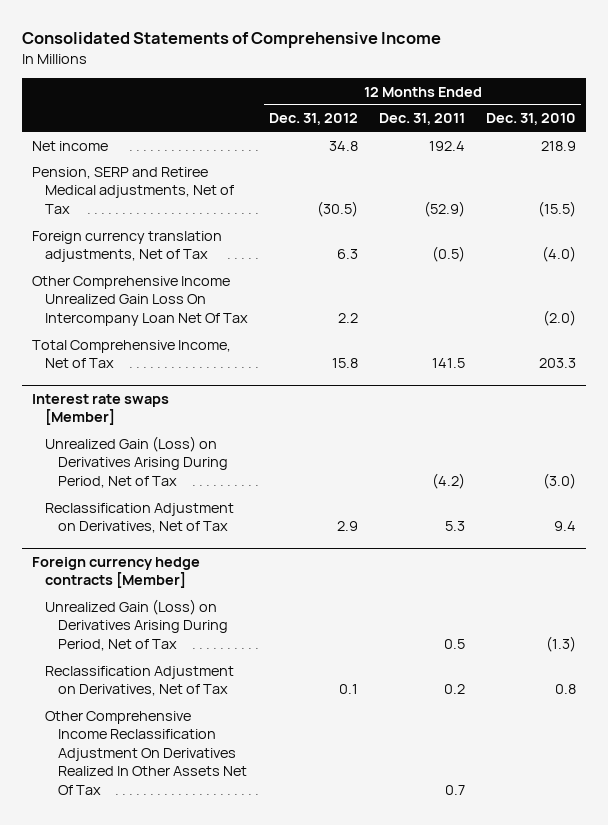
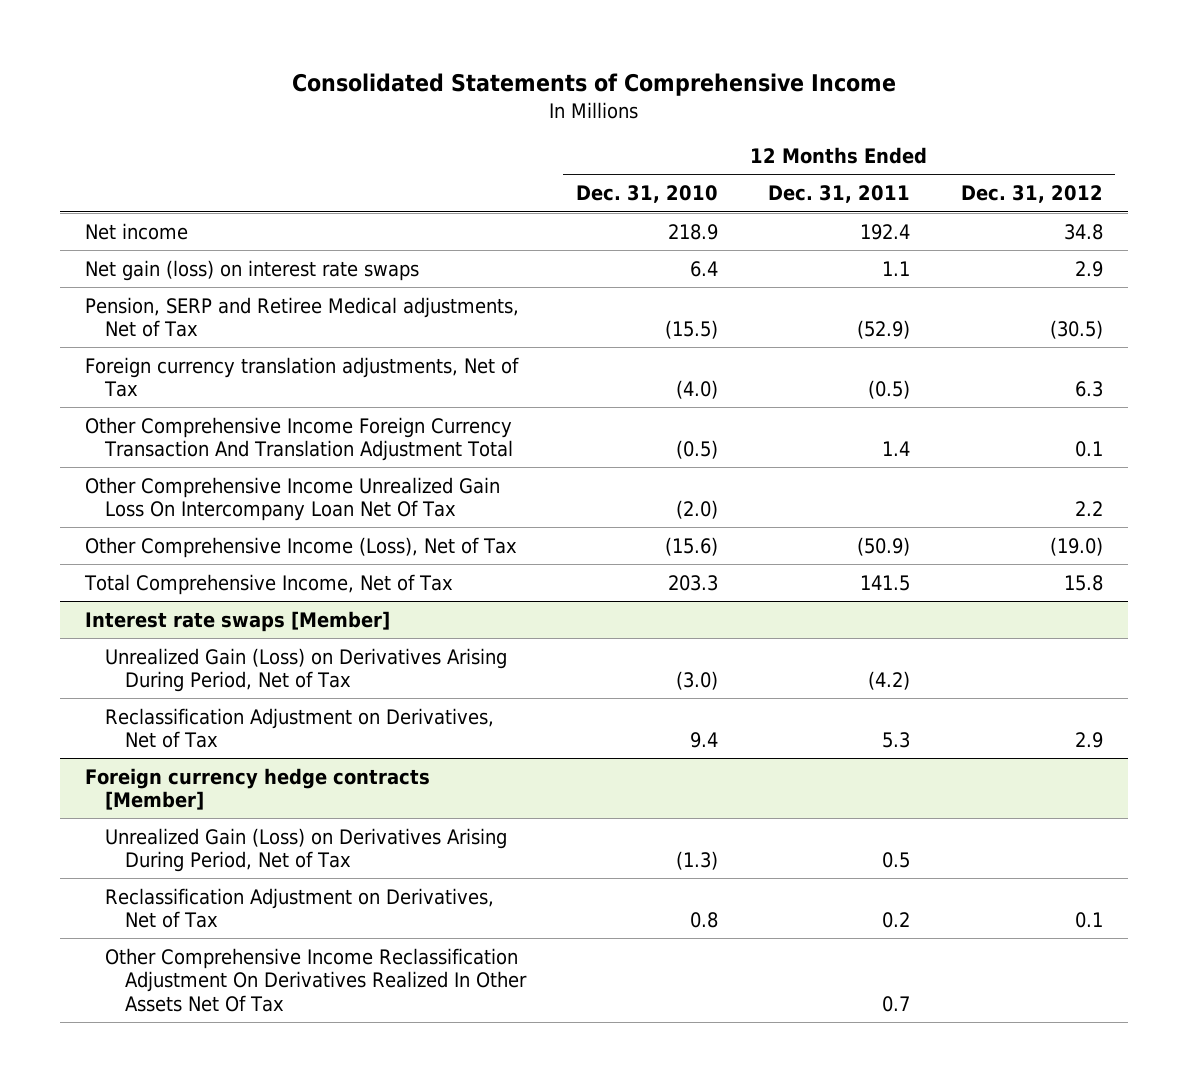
none -> [85,259,420,281] Net gain (loss) on interest rate swaps
none -> [85,416,513,462] Other Comprehensive Income Foreign Currency Transaction And Translation Adjustment Total
none -> [85,536,518,558] Other Comprehensive Income (Loss), Net of Tax

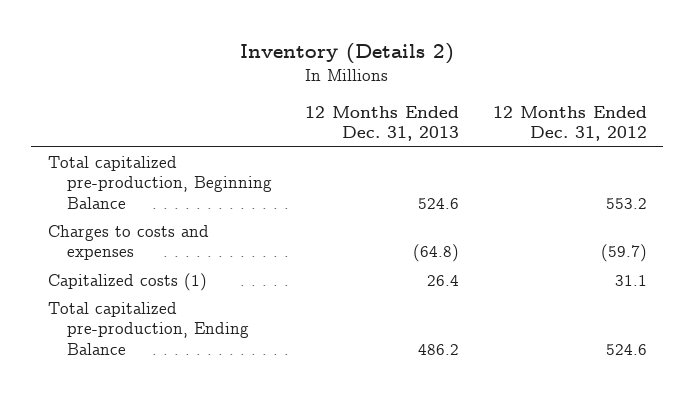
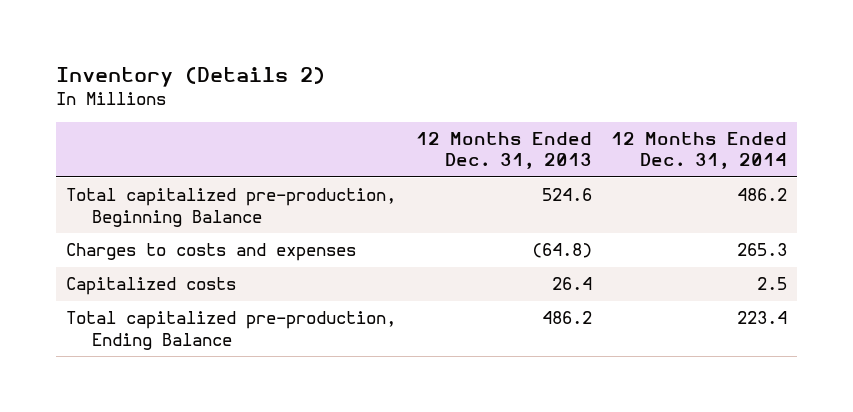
[492,105,647,142] 12 Months Ended Dec. 31, 2012 -> none
none -> [611,131,788,170] 12 Months Ended Dec. 31, 2014
[47,273,207,292] Capitalized costs (1) -> [65,277,236,296] Capitalized costs

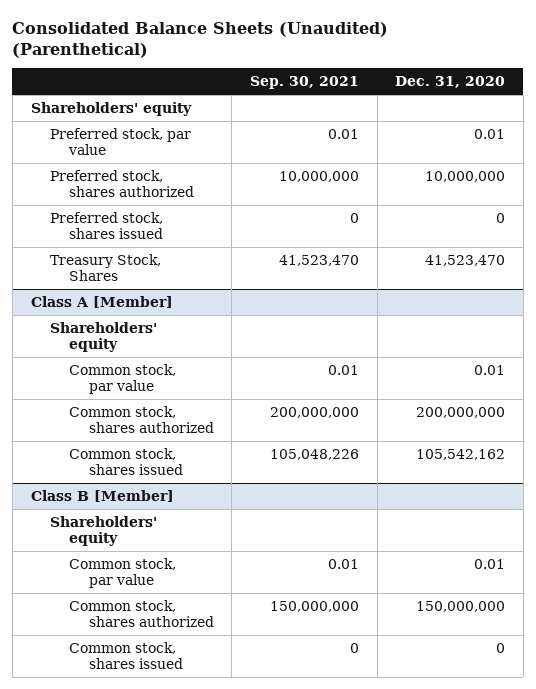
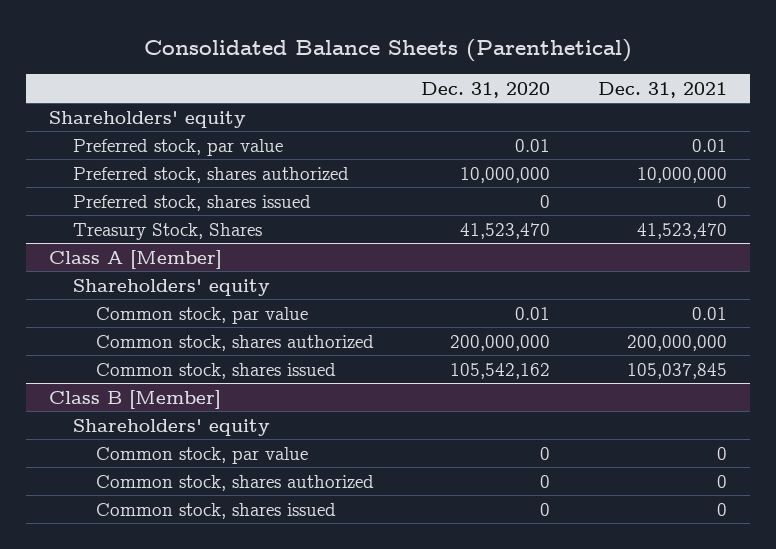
[12,21,389,58] Consolidated Balance Sheets (Unaudited) (Parenthetical) -> [143,39,632,63] Consolidated Balance Sheets (Parenthetical)
[250,76,360,90] Sep. 30, 2021 -> none
none -> [597,81,727,98] Dec. 31, 2021
[474,558,506,569] 0.01 -> [540,446,551,460] 0
[416,600,506,612] 150,000,000 -> [540,474,551,488] 0

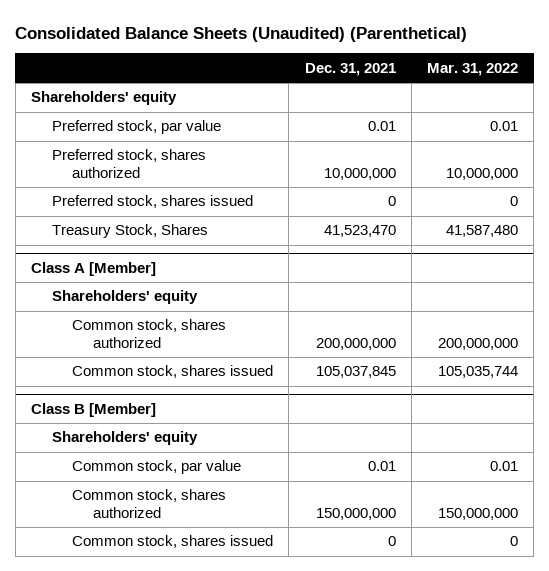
[143,39,632,63] Consolidated Balance Sheets (Parenthetical) -> [15,26,468,42] Consolidated Balance Sheets (Unaudited) (Parenthetical)
[421,81,551,98] Dec. 31, 2020 -> none
none -> [426,62,518,76] Mar. 31, 2022
[95,306,308,324] Common stock, par value -> none
[716,446,727,460] 0 -> [367,461,396,472] 0.01
[716,474,727,488] 0 -> [315,508,396,521] 150,000,000

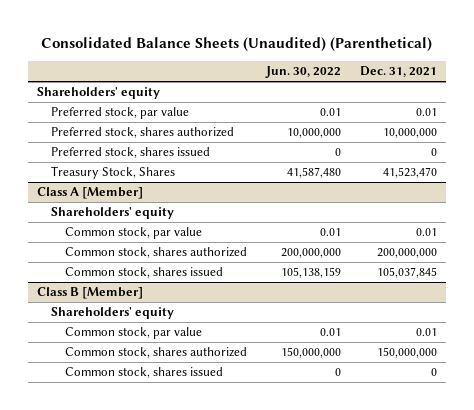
[426,62,518,76] Mar. 31, 2022 -> none
none -> [265,66,342,79] Jun. 30, 2022
none -> [65,227,203,240] Common stock, par value

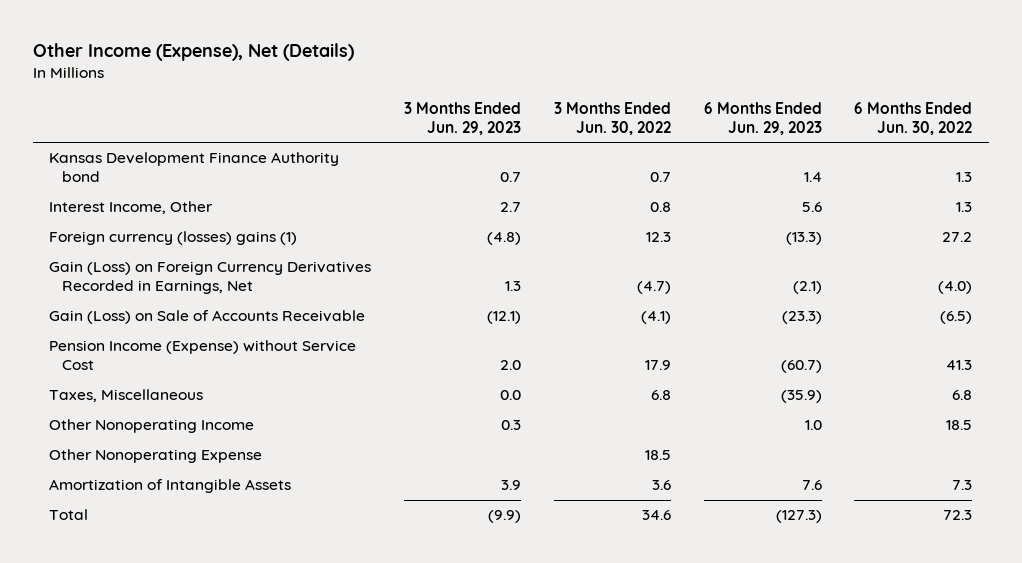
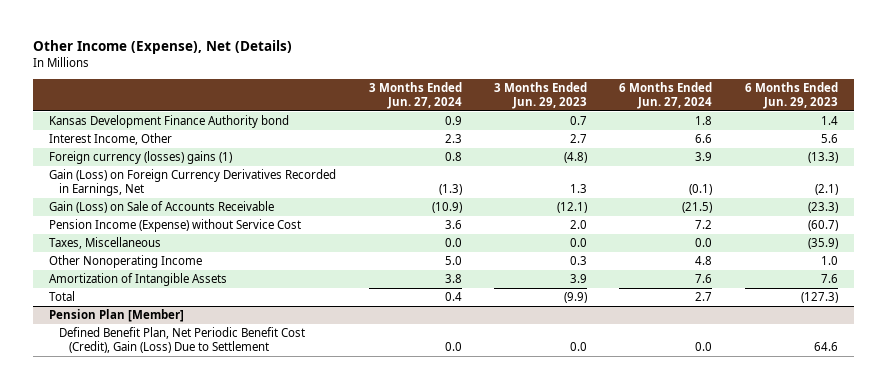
[553,102,671,136] 3 Months Ended Jun. 30, 2022 -> none
[854,102,973,136] 6 Months Ended Jun. 30, 2022 -> none
none -> [368,82,462,110] 3 Months Ended Jun. 27, 2024
none -> [619,82,713,110] 6 Months Ended Jun. 27, 2024
[49,449,263,464] Other Nonoperating Expense -> none
none -> [49,309,185,323] Pension Plan [Member]
none -> [59,327,306,354] Defined Benefit Plan, Net Periodic Benefit Cost (Credit), Gain (Loss) Due to Settlement

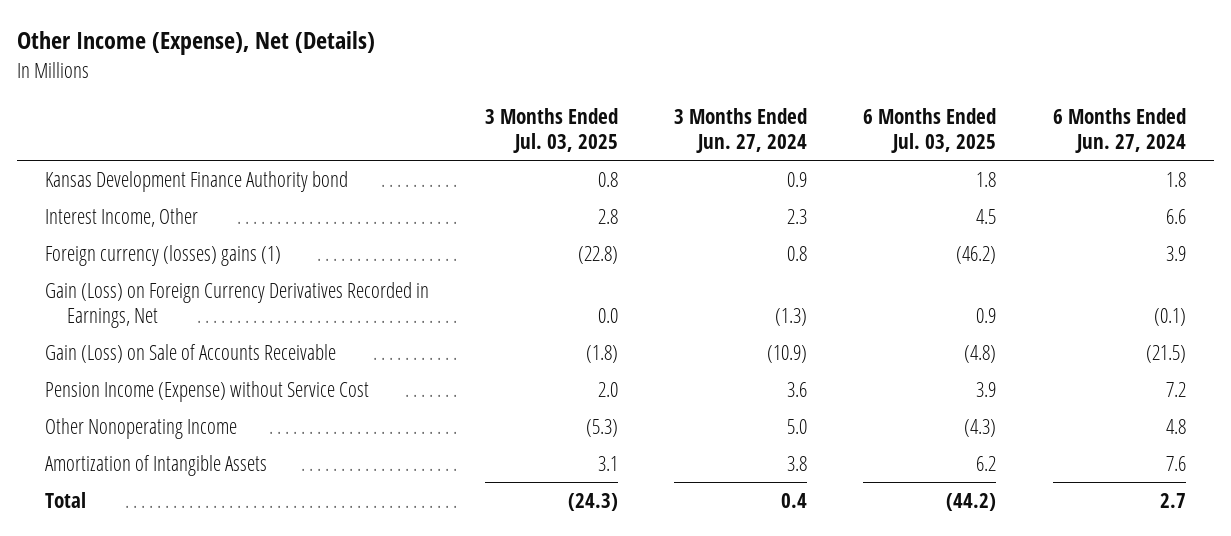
[494,82,588,110] 3 Months Ended Jun. 29, 2023 -> none
[744,82,838,110] 6 Months Ended Jun. 29, 2023 -> none
none -> [485,108,619,154] 3 Months Ended Jul. 03, 2025
none -> [863,108,997,154] 6 Months Ended Jul. 03, 2025
[49,237,162,250] Taxes, Miscellaneous -> none
[49,309,185,323] Pension Plan [Member] -> none
[59,327,306,354] Defined Benefit Plan, Net Periodic Benefit Cost (Credit), Gain (Loss) Due to Settlement -> none

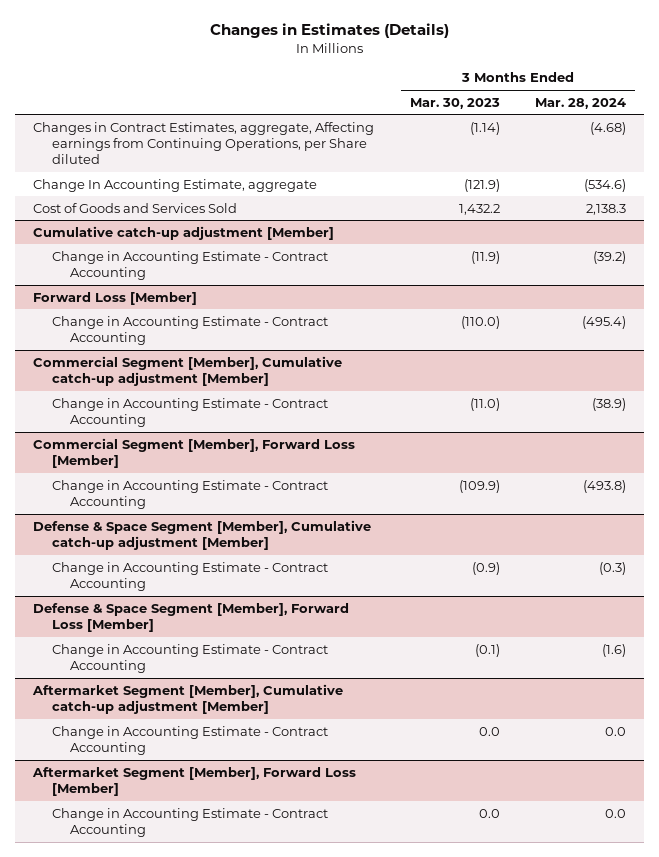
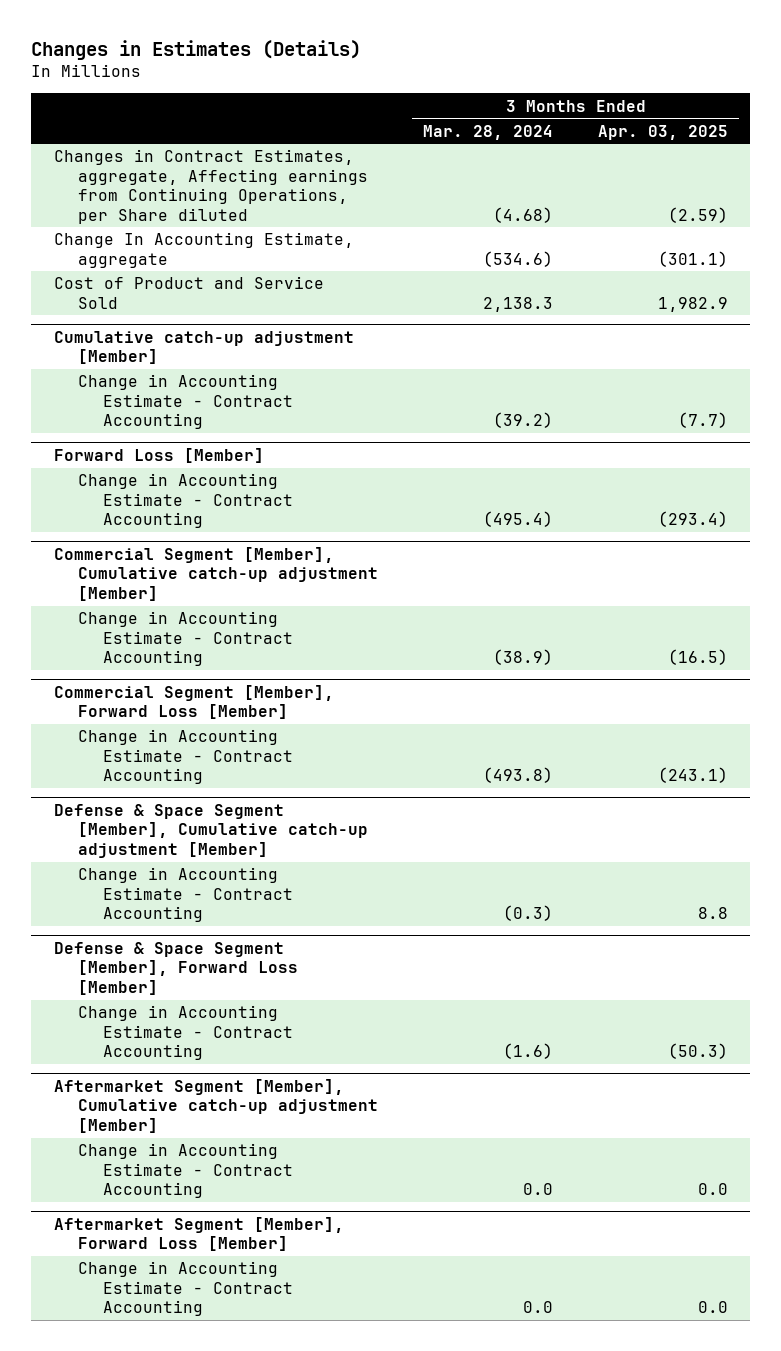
[409,97,500,109] Mar. 30, 2023 -> none
none -> [597,124,728,140] Apr. 03, 2025
[32,202,237,213] Cost of Goods and Services Sold -> [53,276,324,309] Cost of Product and Service Sold

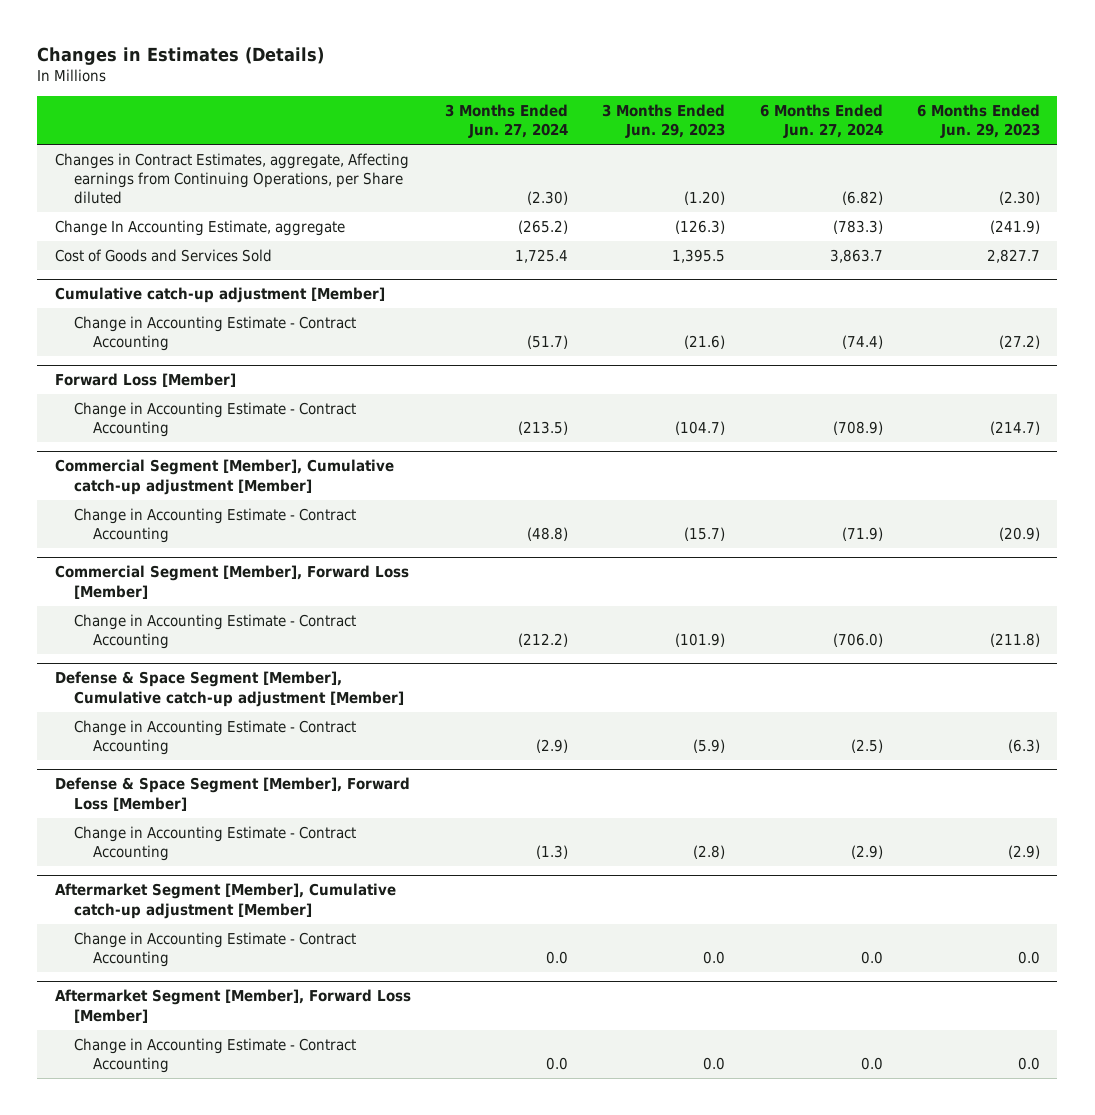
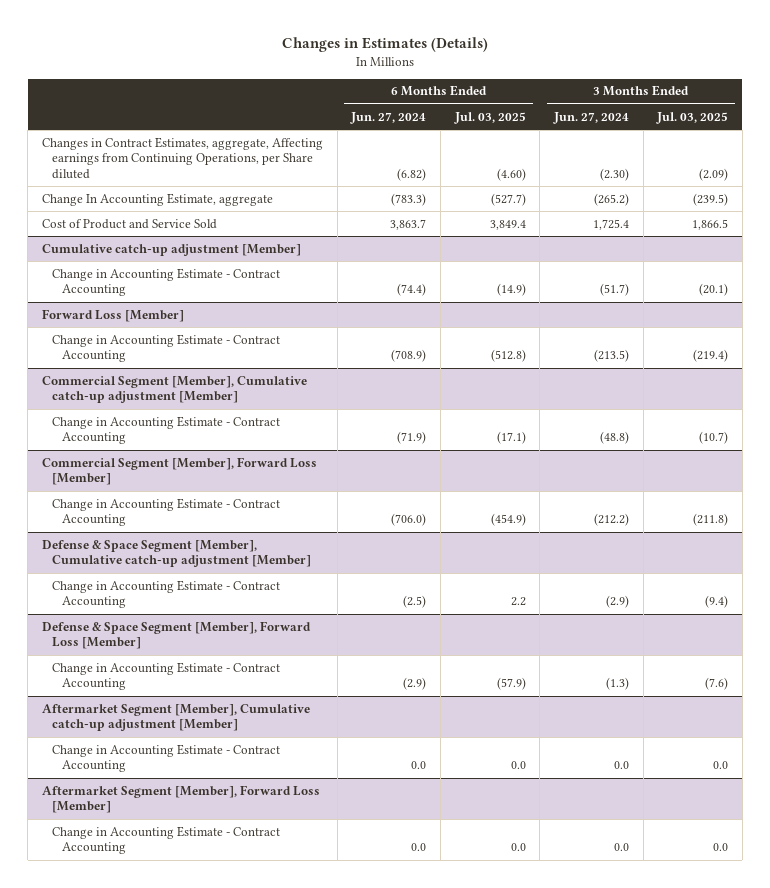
[602,104,726,139] 3 Months Ended Jun. 29, 2023 -> none
[916,104,1040,139] 6 Months Ended Jun. 29, 2023 -> none
none -> [453,111,526,124] Jul. 03, 2025
none -> [656,111,729,124] Jul. 03, 2025
[54,248,272,262] Cost of Goods and Services Sold -> [42,218,218,229] Cost of Product and Service Sold

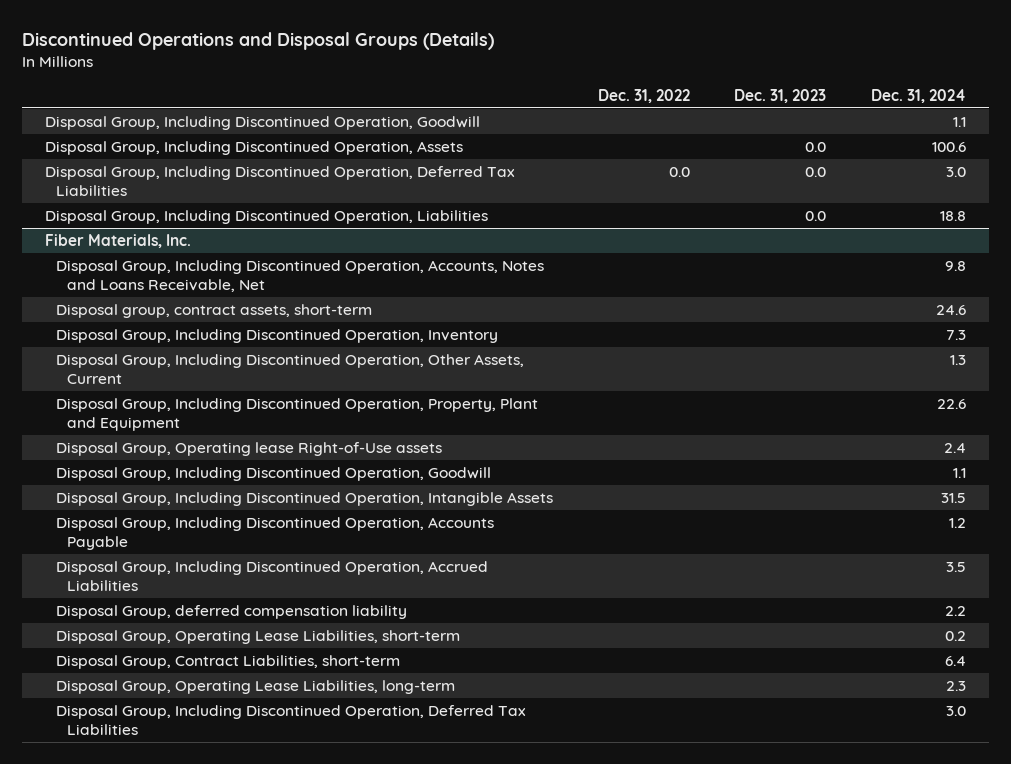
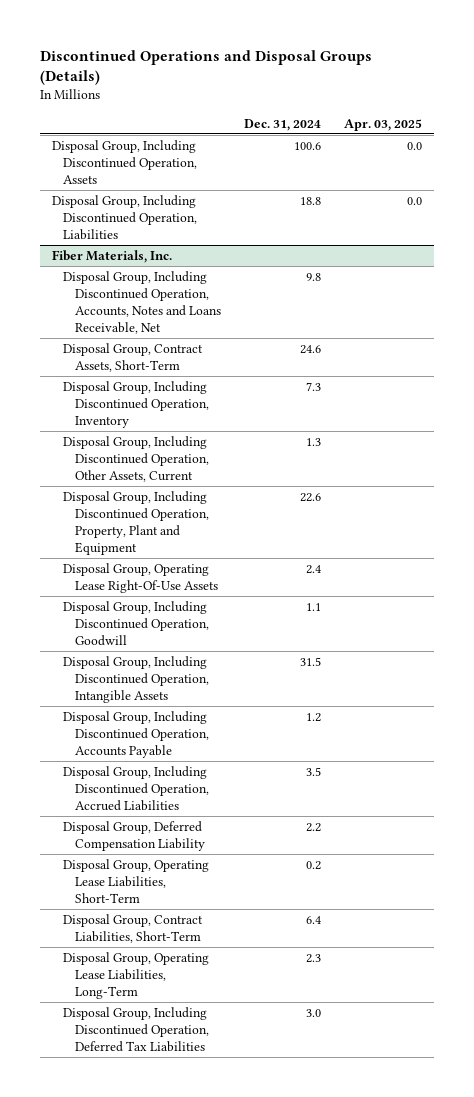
[597,88,690,103] Dec. 31, 2022 -> none
[734,88,827,103] Dec. 31, 2023 -> none
none -> [344,118,423,131] Apr. 03, 2025
[44,116,480,131] Disposal Group, Including Discontinued Operation, Goodwill -> none
[44,166,515,197] Disposal Group, Including Discontinued Operation, Deferred Tax Liabilities -> none
[55,304,372,319] Disposal group, contract assets, short-term -> [63,342,204,372] Disposal Group, Contract Assets, Short-Term
[55,442,442,457] Disposal Group, Operating lease Right-of-Use assets -> [63,562,219,593] Disposal Group, Operating Lease Right-Of-Use Assets
[55,605,407,620] Disposal Group, deferred compensation liability -> [63,820,206,851] Disposal Group, Deferred Compensation Liability
[55,630,460,645] Disposal Group, Operating Lease Liabilities, short-term -> [63,858,210,903] Disposal Group, Operating Lease Liabilities, Short-Term
[55,655,400,670] Disposal Group, Contract Liabilities, short-term -> [63,913,204,943] Disposal Group, Contract Liabilities, Short-Term
[55,680,455,695] Disposal Group, Operating Lease Liabilities, long-term -> [63,951,210,999] Disposal Group, Operating Lease Liabilities, Long-Term

